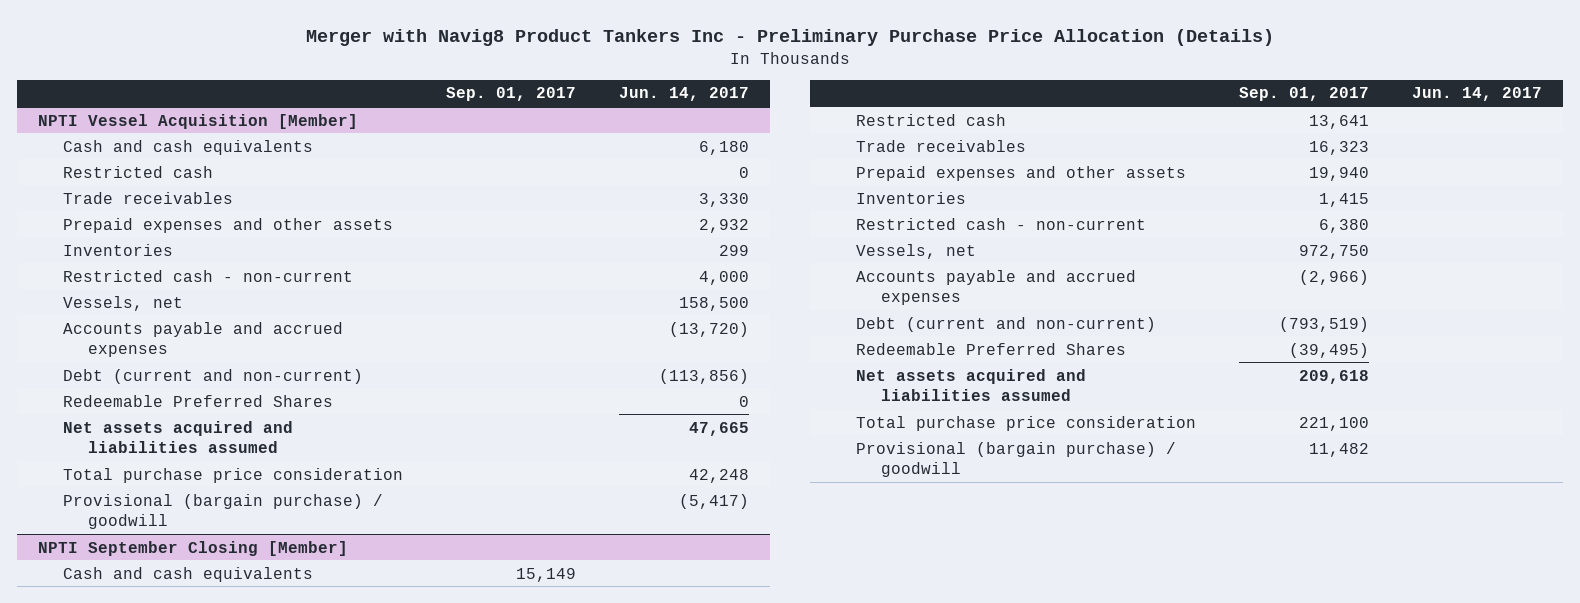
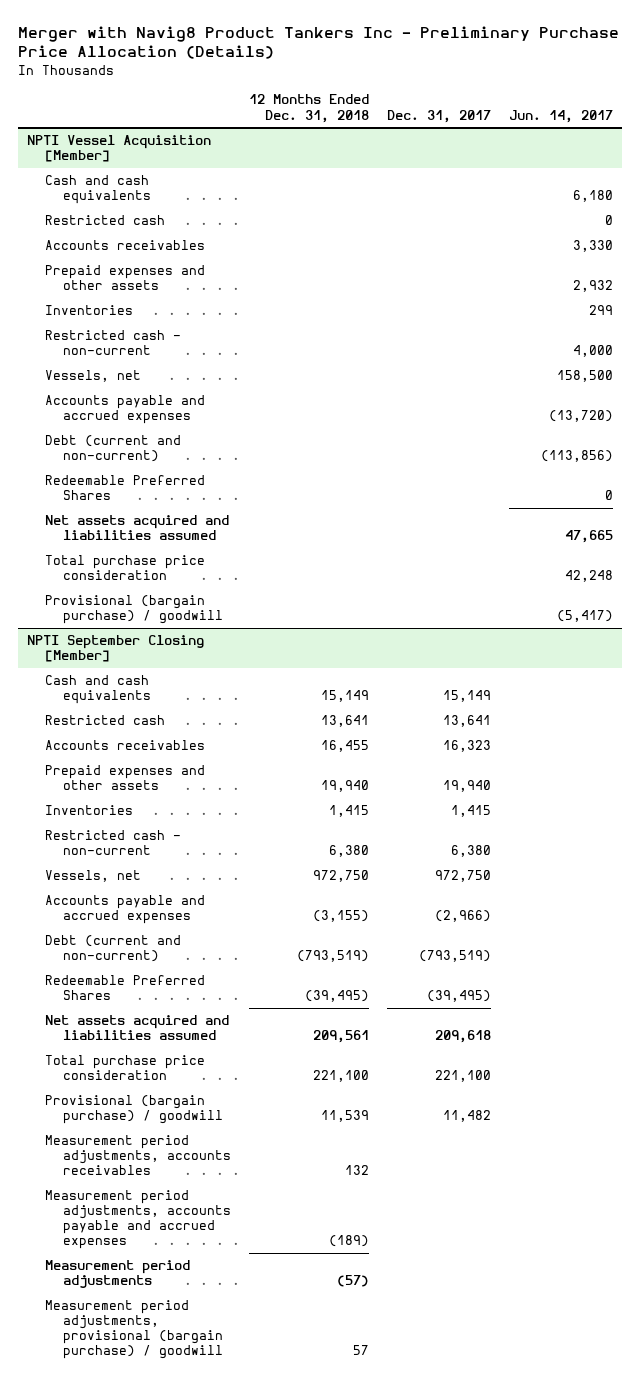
[446,87,577,102] Sep. 01, 2017 -> none
none -> [249,94,370,123] 12 Months Ended Dec. 31, 2018
none -> [386,109,491,123] Dec. 31, 2017
[63,191,234,204] Trade receivables -> [45,240,206,251] Accounts receivables
[856,139,1027,152] Trade receivables -> none
none -> [45,740,206,751] Accounts receivables
none -> [45,1135,232,1176] Measurement period adjustments, accounts receivables
none -> [45,1190,232,1250] Measurement period adjustments, accounts payable and accrued expenses
none -> [45,1260,191,1289] Measurement period adjustments
none -> [45,1300,224,1360] Measurement period adjustments, provisional (bargain purchase) / goodwill

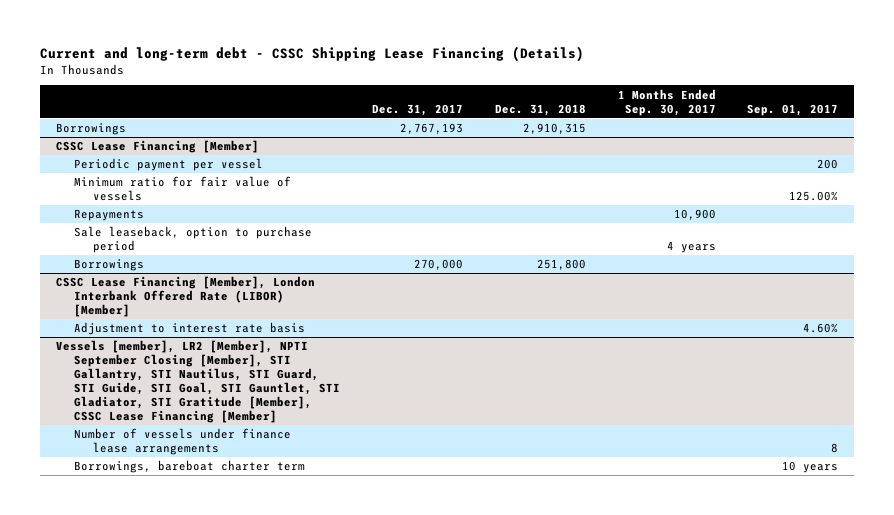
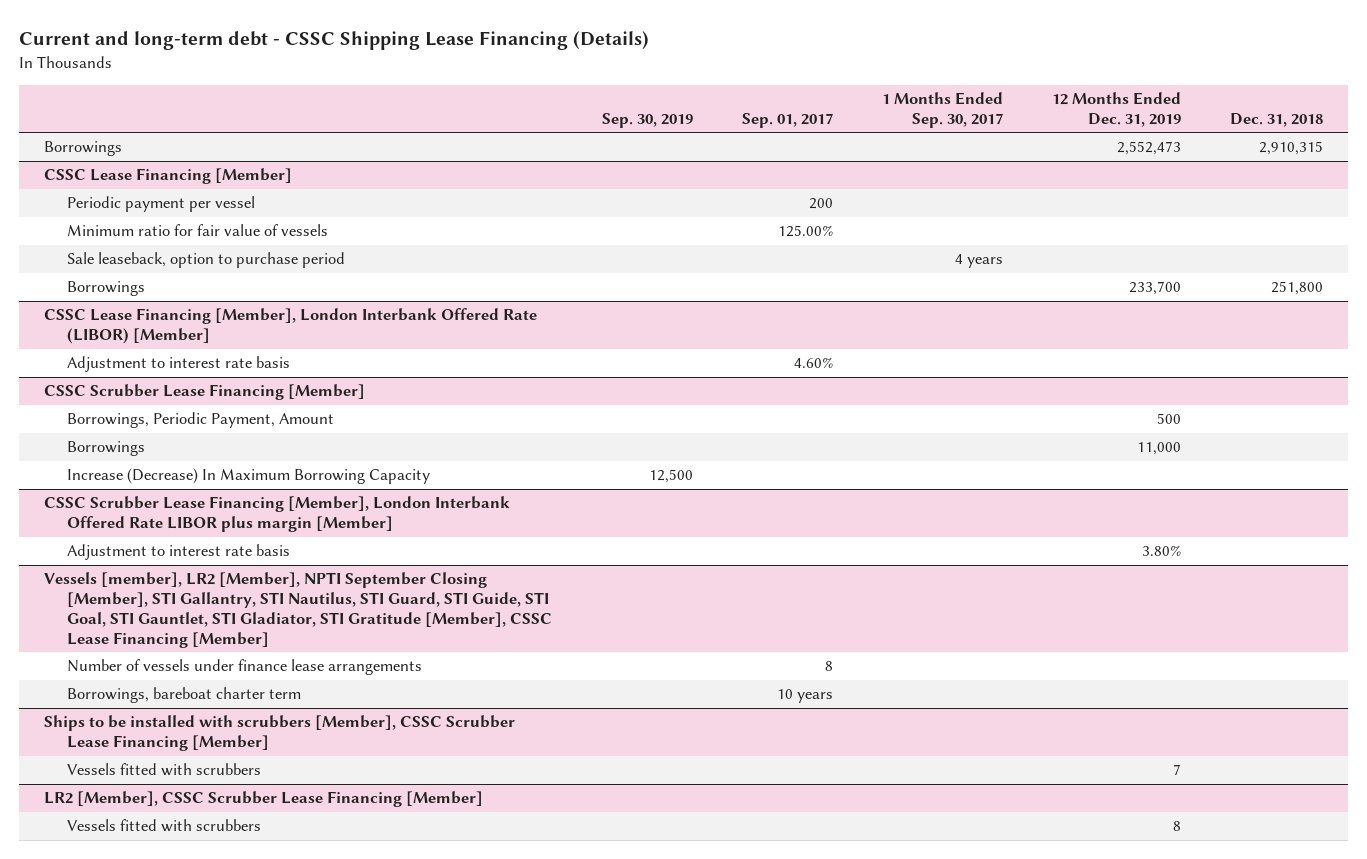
[372,103,464,116] Dec. 31, 2017 -> none
none -> [601,112,693,128] Sep. 30, 2019
none -> [1052,92,1182,127] 12 Months Ended Dec. 31, 2019
[74,209,145,222] Repayments -> none
none -> [44,384,366,401] CSSC Scrubber Lease Financing [Member]
none -> [67,412,335,429] Borrowings, Periodic Payment, Amount
none -> [67,441,146,457] Borrowings
none -> [67,468,431,485] Increase (Decrease) In Maximum Borrowing Capacity
none -> [44,496,511,533] CSSC Scrubber Lease Financing [Member], London Interbank Offered Rate LIBOR plus margin [Member]
none -> [67,544,291,561] Adjustment to interest rate basis
none -> [44,715,516,752] Ships to be installed with scrubbers [Member], CSSC Scrubber Lease Financing [Member]
none -> [67,763,262,777] Vessels fitted with scrubbers
none -> [44,791,484,808] LR2 [Member], CSSC Scrubber Lease Financing [Member]
none -> [67,819,262,833] Vessels fitted with scrubbers

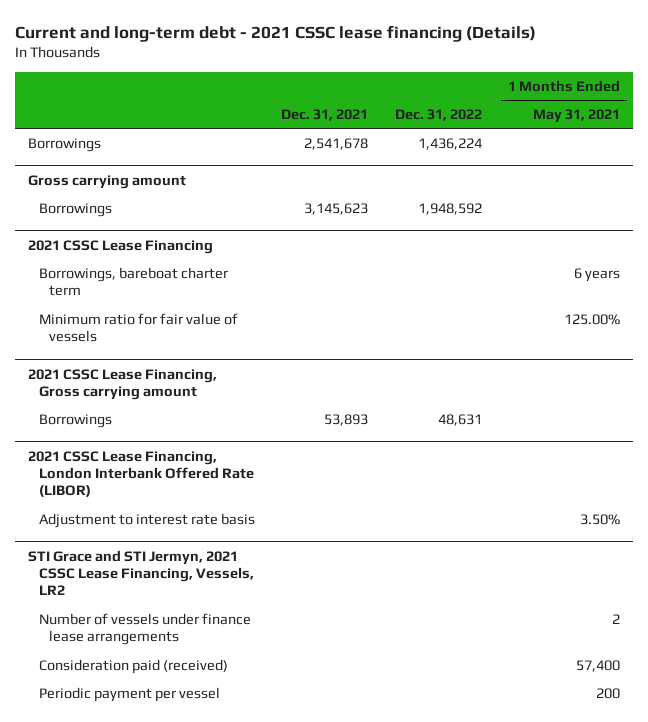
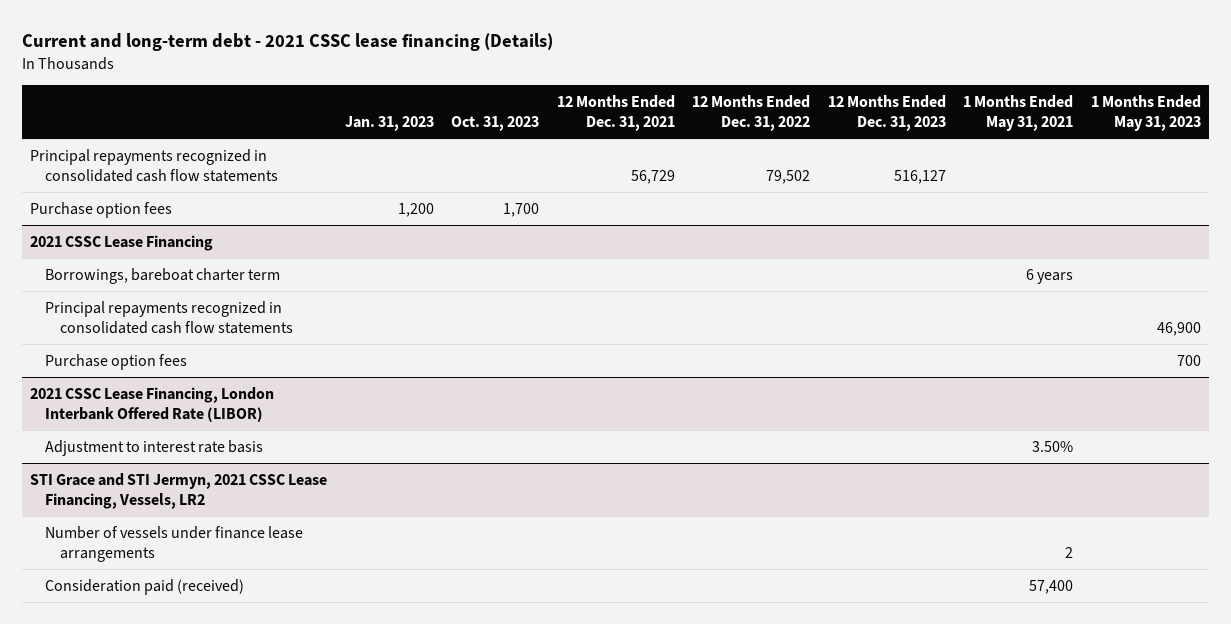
[281,109,369,122] Dec. 31, 2021 -> none
[394,109,482,122] Dec. 31, 2022 -> none
none -> [344,115,434,131] Jan. 31, 2023
none -> [451,115,540,131] Oct. 31, 2023
none -> [556,94,675,131] 12 Months Ended Dec. 31, 2021
none -> [692,94,811,131] 12 Months Ended Dec. 31, 2022
none -> [827,94,946,131] 12 Months Ended Dec. 31, 2023
none -> [1090,94,1201,131] 1 Months Ended May 31, 2023
[28,137,102,152] Borrowings -> none
[28,174,187,189] Gross carrying amount -> none
[38,202,112,217] Borrowings -> none
none -> [30,148,279,183] Principal repayments recognized in consolidated cash flow statements
none -> [30,201,173,218] Purchase option fees
[38,312,238,343] Minimum ratio for fair value of vessels -> none
[28,368,218,400] 2021 CSSC Lease Financing, Gross carrying amount -> none
[38,413,112,428] Borrowings -> none
none -> [45,300,294,335] Principal repayments recognized in consolidated cash flow statements
none -> [45,353,188,370] Purchase option fees
[38,686,220,702] Periodic payment per vessel -> none

